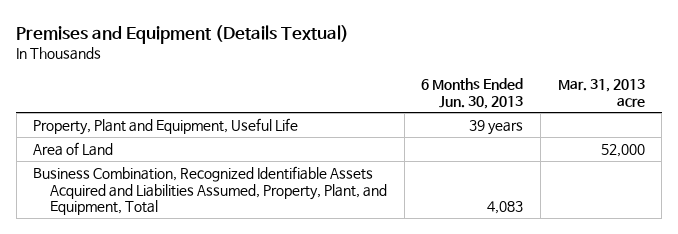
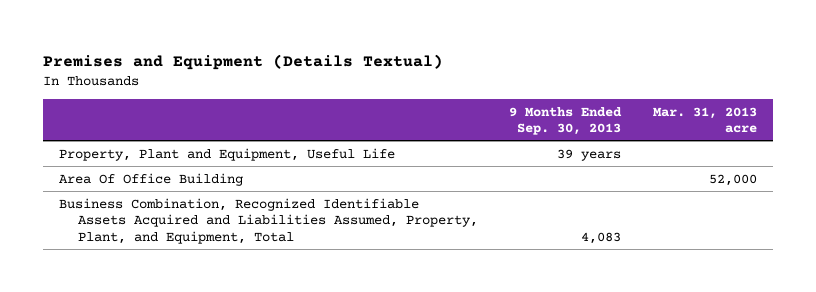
[421,78,524,109] 6 Months Ended Jun. 30, 2013 -> none
none -> [509,106,623,136] 9 Months Ended Sep. 30, 2013
[33,142,114,157] Area of Land -> none
none -> [59,172,244,186] Area Of Office Building

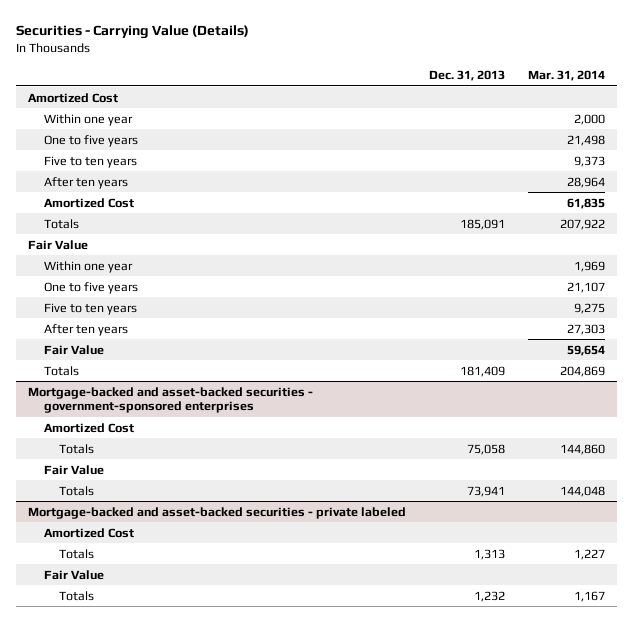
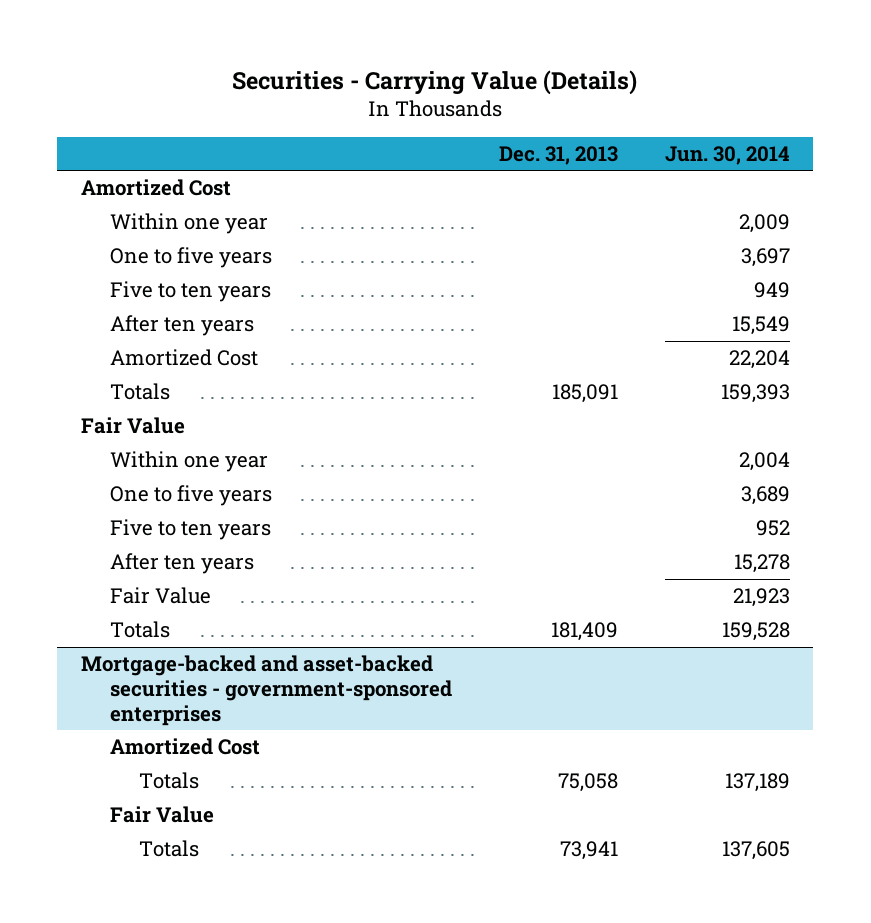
[528,69,606,81] Mar. 31, 2014 -> none
none -> [664,145,790,165] Jun. 30, 2014
[27,506,406,519] Mortgage-backed and asset-backed securities - private labeled -> none
[43,527,134,538] Amortized Cost -> none
[59,548,95,559] Totals -> none
[43,569,104,580] Fair Value -> none
[59,590,95,601] Totals -> none

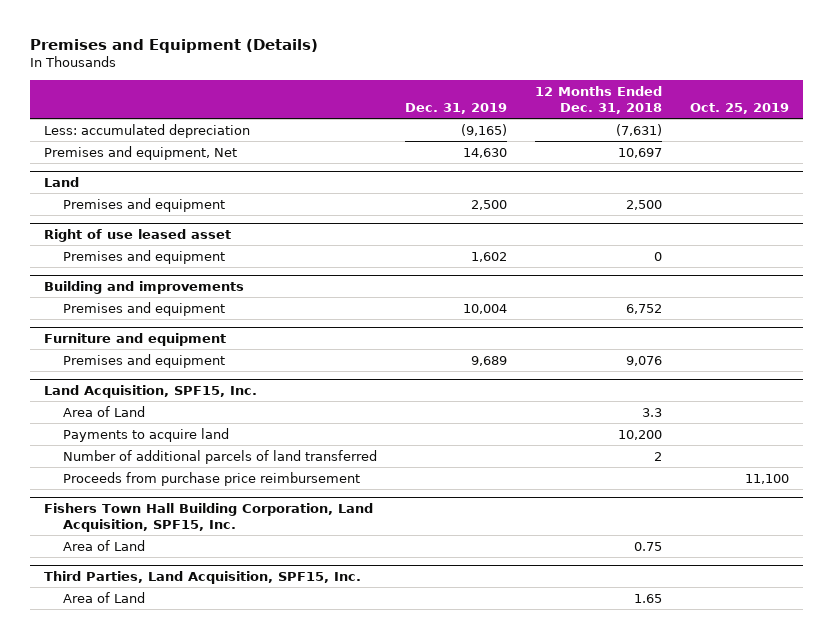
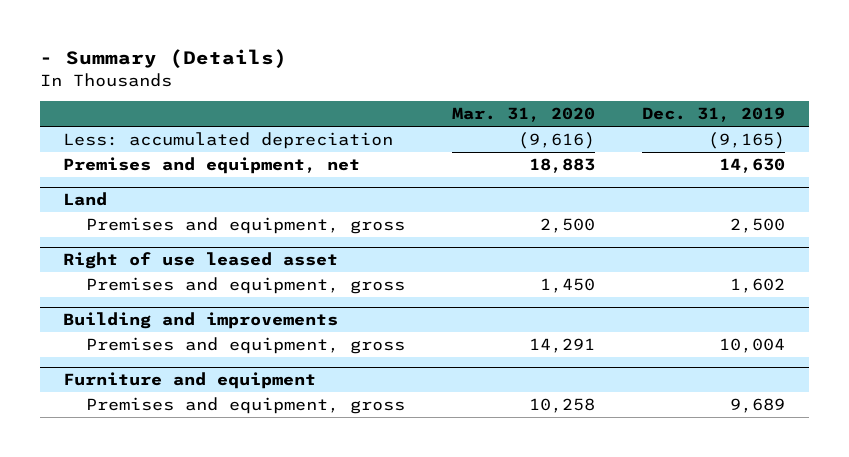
[29,38,318,53] Premises and Equipment (Details) -> [39,49,287,69] - Summary (Details)
[535,85,663,115] 12 Months Ended Dec. 31, 2018 -> none
[690,103,790,115] Oct. 25, 2019 -> none
none -> [452,107,596,123] Mar. 31, 2020
[43,145,237,160] Premises and equipment, Net -> [63,156,361,174] Premises and equipment, net
[63,197,226,212] Premises and equipment -> [86,216,406,234] Premises and equipment, gross
[63,249,226,264] Premises and equipment -> [86,276,406,294] Premises and equipment, gross
[63,301,226,316] Premises and equipment -> [86,336,406,354] Premises and equipment, gross
[43,384,257,398] Land Acquisition, SPF15, Inc. -> none
[63,405,146,417] Area of Land -> none
[63,427,230,442] Payments to acquire land -> none
[63,449,378,464] Number of additional parcels of land transferred -> none
[63,471,361,486] Proceeds from purchase price reimbursement -> none
[43,502,373,533] Fishers Town Hall Building Corporation, Land Acquisition, SPF15, Inc. -> none
[63,539,146,551] Area of Land -> none
[43,570,361,584] Third Parties, Land Acquisition, SPF15, Inc. -> none
[63,591,146,603] Area of Land -> none
[63,353,226,368] Premises and equipment -> [86,396,406,414] Premises and equipment, gross

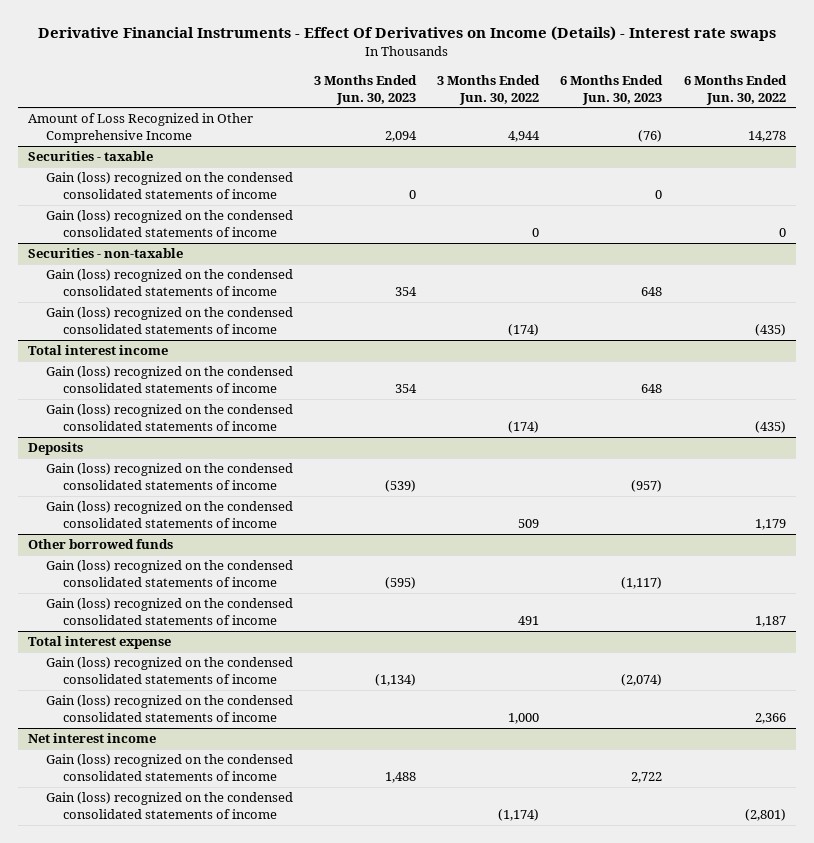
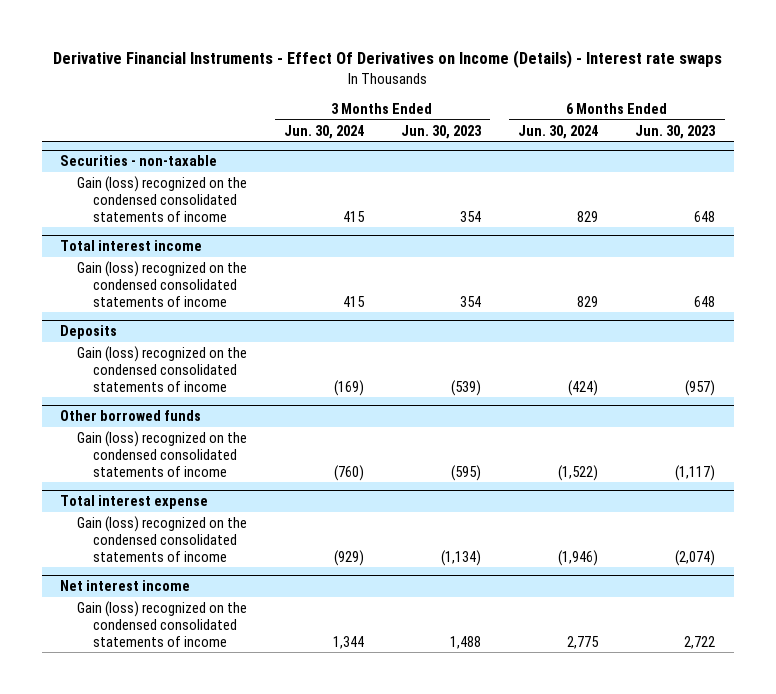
[437,74,541,105] 3 Months Ended Jun. 30, 2022 -> none
[683,74,787,105] 6 Months Ended Jun. 30, 2022 -> none
none -> [283,124,364,139] Jun. 30, 2024
none -> [518,124,599,139] Jun. 30, 2024
[28,113,254,144] Amount of Loss Recognized in Other Comprehensive Income -> none
[28,151,154,162] Securities - taxable -> none
[45,172,293,200] Gain (loss) recognized on the condensed consolidated statements of income -> none
[45,210,293,238] Gain (loss) recognized on the condensed consolidated statements of income -> none
[45,307,293,335] Gain (loss) recognized on the condensed consolidated statements of income -> none
[45,404,293,432] Gain (loss) recognized on the condensed consolidated statements of income -> none
[45,501,293,529] Gain (loss) recognized on the condensed consolidated statements of income -> none
[45,598,293,626] Gain (loss) recognized on the condensed consolidated statements of income -> none
[45,695,293,723] Gain (loss) recognized on the condensed consolidated statements of income -> none
[45,792,293,820] Gain (loss) recognized on the condensed consolidated statements of income -> none

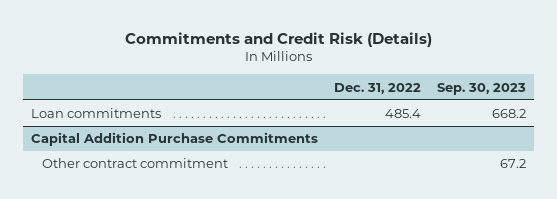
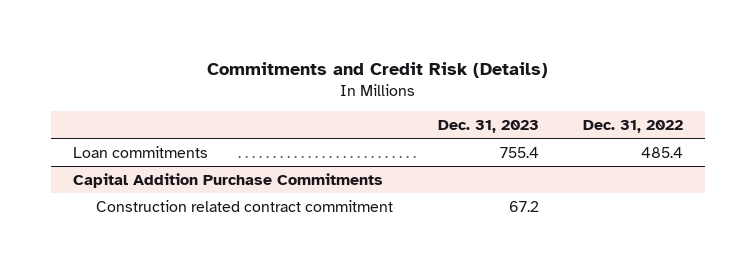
[437,82,527,95] Sep. 30, 2023 -> none
none -> [437,119,539,133] Dec. 31, 2023
[41,158,228,169] Other contract commitment -> [96,199,394,212] Construction related contract commitment

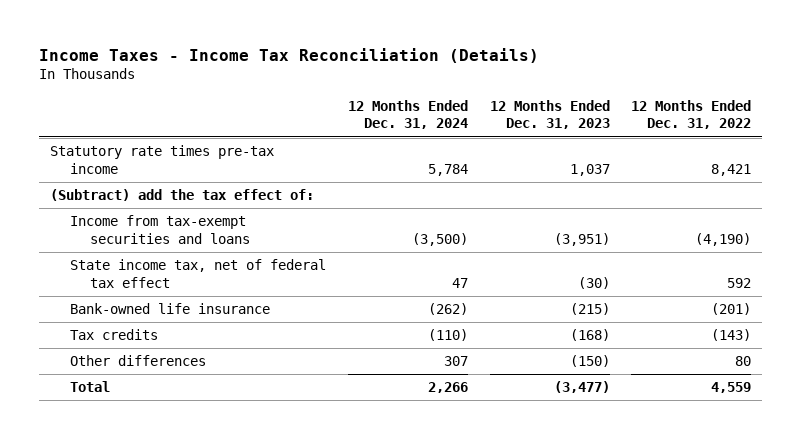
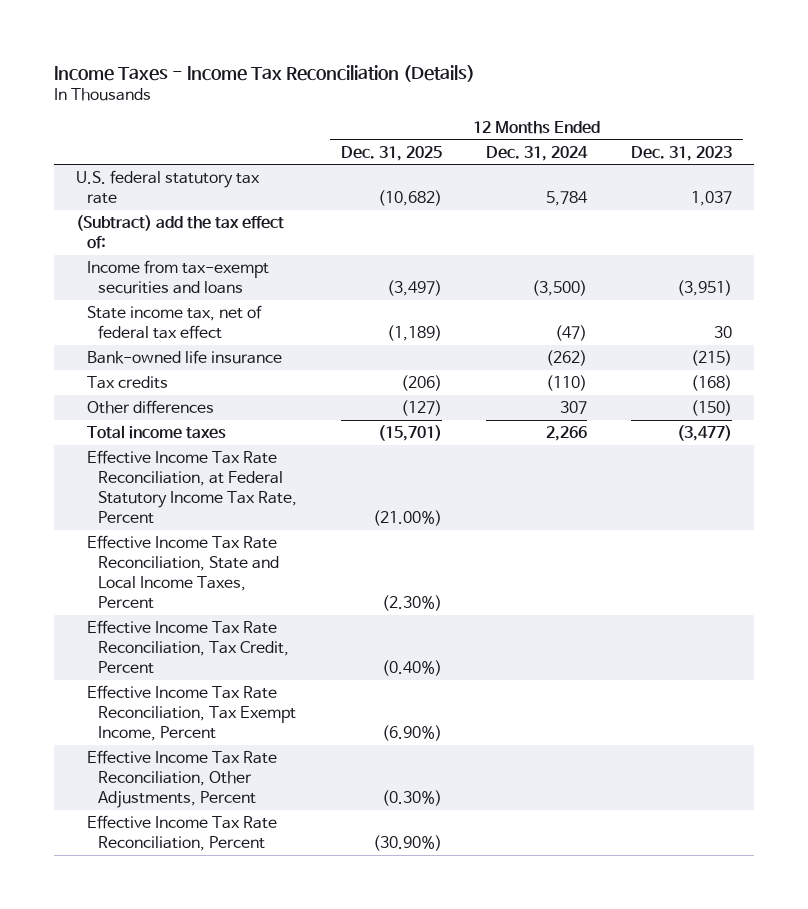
[631,100,752,130] 12 Months Ended Dec. 31, 2022 -> none
none -> [341,145,443,161] Dec. 31, 2025
[50,145,275,174] Statutory rate times pre-tax income -> [76,169,261,204] U.S. federal statutory tax rate
[451,277,468,288] 47 -> [555,324,588,341] (47)
[577,276,610,289] (30) -> [714,325,733,338] 30
[70,381,111,393] Total -> [87,424,227,439] Total income taxes
none -> [87,449,298,525] Effective Income Tax Rate Reconciliation, at Federal Statutory Income Tax Rate, Percent
none -> [87,534,280,610] Effective Income Tax Rate Reconciliation, State and Local Income Taxes, Percent
none -> [87,619,290,675] Effective Income Tax Rate Reconciliation, Tax Credit, Percent
none -> [87,684,297,742] Effective Income Tax Rate Reconciliation, Tax Exempt Income, Percent
none -> [87,749,278,809] Effective Income Tax Rate Reconciliation, Other Adjustments, Percent
none -> [87,814,278,851] Effective Income Tax Rate Reconciliation, Percent

